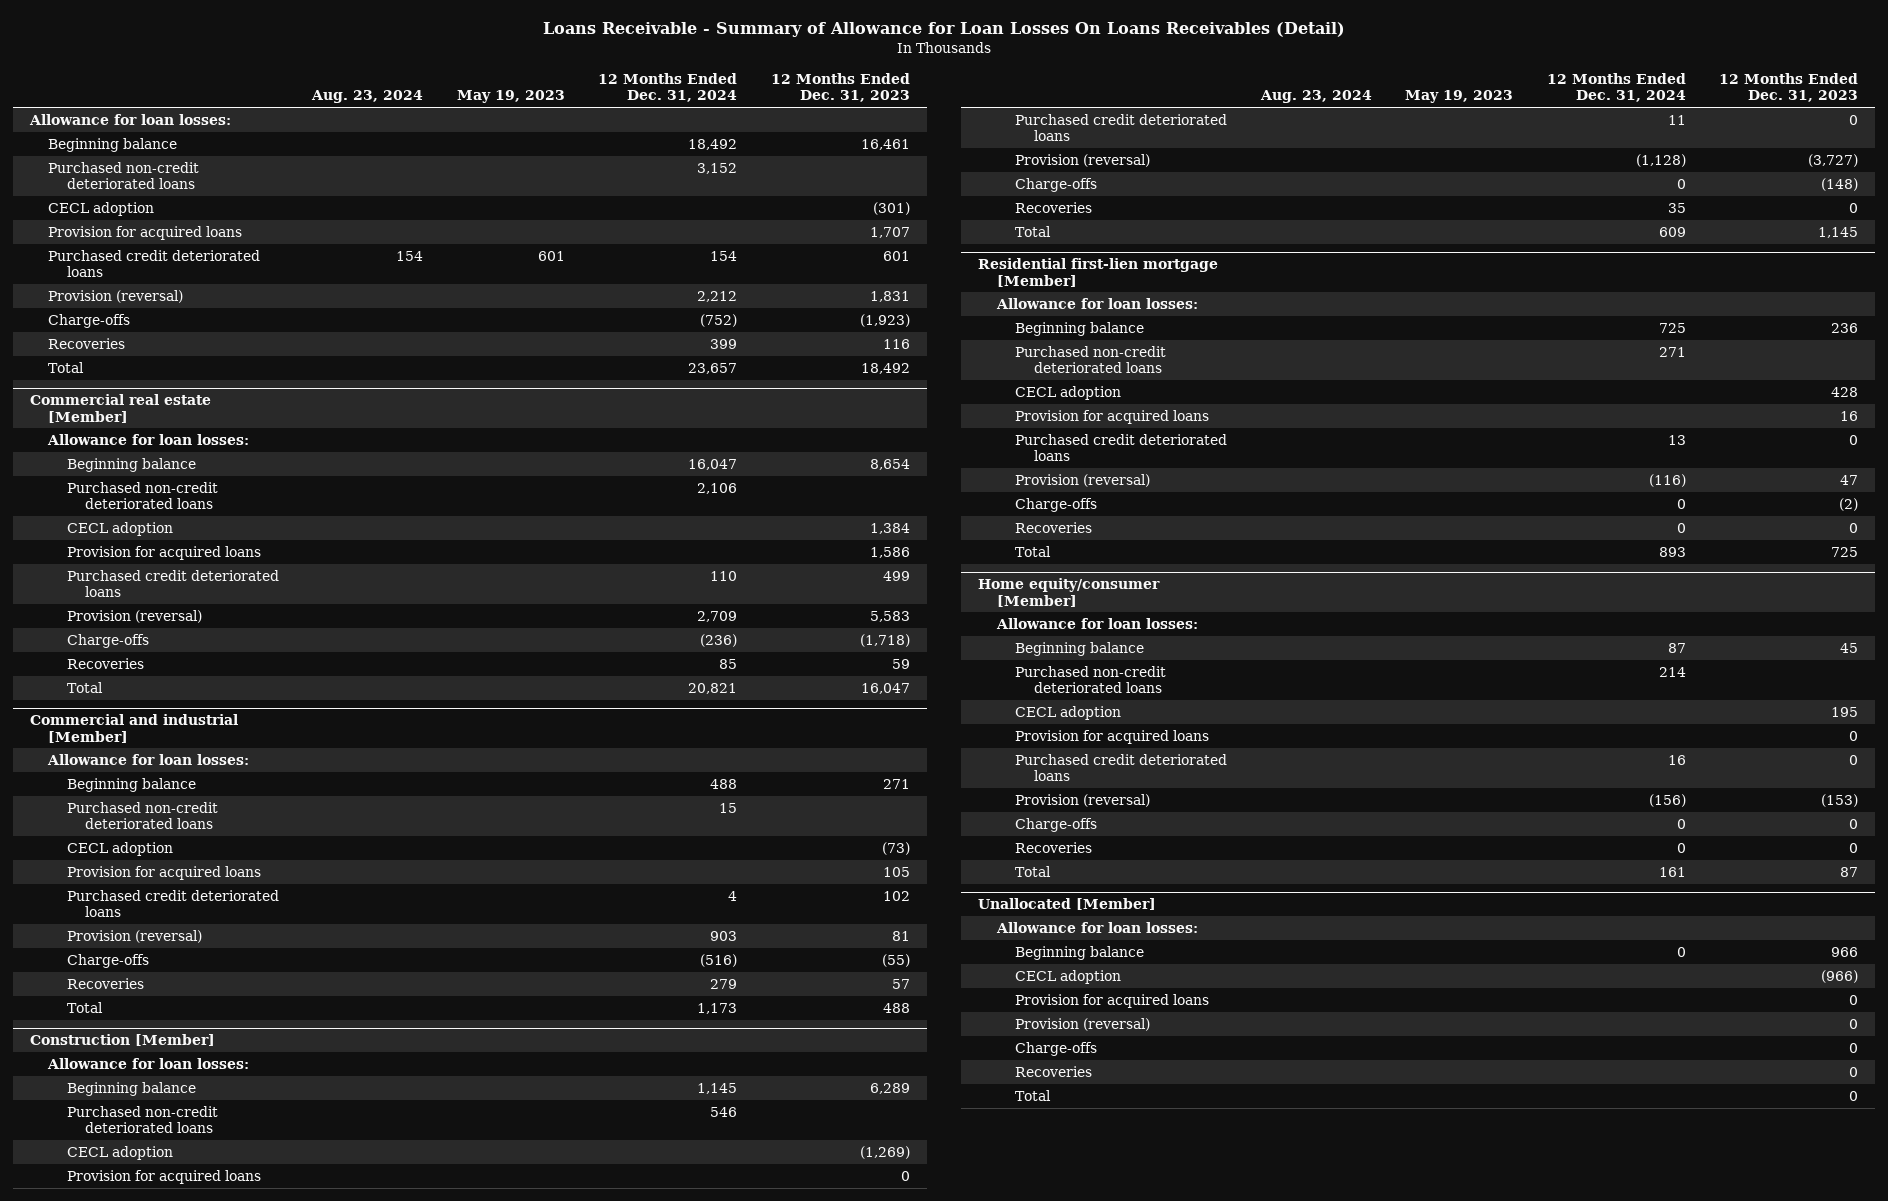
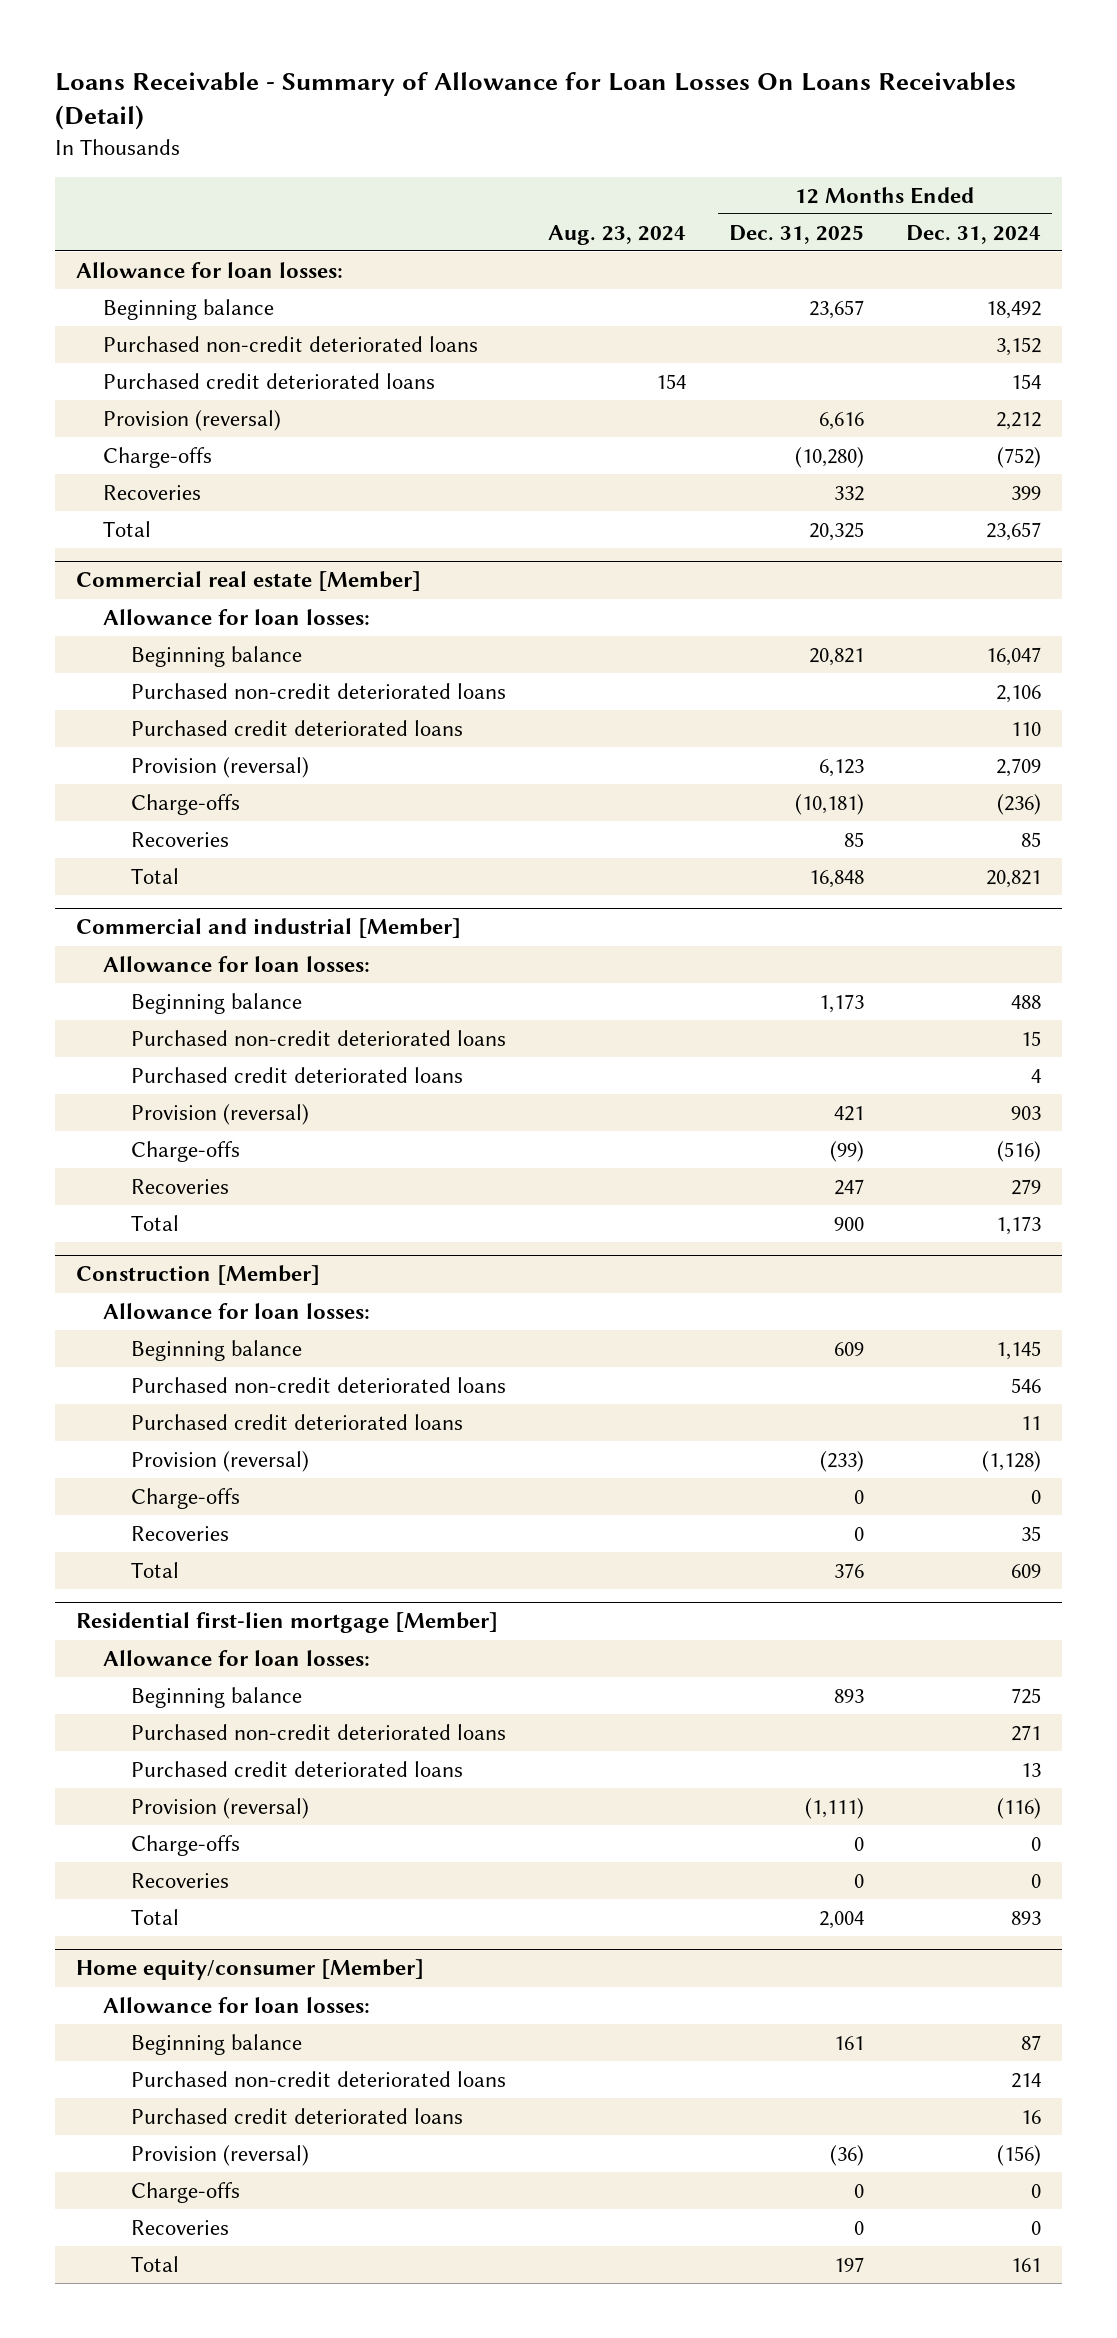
[456,90,565,104] May 19, 2023 -> none
[770,72,910,103] 12 Months Ended Dec. 31, 2023 -> none
none -> [728,224,864,244] Dec. 31, 2025
[48,201,155,216] CECL adoption -> none
[48,225,243,240] Provision for acquired loans -> none
[66,521,173,536] CECL adoption -> none
[66,545,261,560] Provision for acquired loans -> none
[66,841,173,856] CECL adoption -> none
[66,865,261,880] Provision for acquired loans -> none
[66,1145,173,1160] CECL adoption -> none
[66,1169,261,1184] Provision for acquired loans -> none
[1015,385,1122,400] CECL adoption -> none
[1015,409,1210,424] Provision for acquired loans -> none
[1015,705,1122,720] CECL adoption -> none
[1015,729,1210,744] Provision for acquired loans -> none
[978,898,1157,911] Unallocated [Member] -> none
[995,921,1198,933] Allowance for loan losses: -> none
[1015,945,1145,960] Beginning balance -> none
[1015,969,1122,984] CECL adoption -> none
[1015,993,1210,1008] Provision for acquired loans -> none
[1015,1017,1151,1031] Provision (reversal) -> none
[1015,1041,1098,1056] Charge-offs -> none
[1015,1065,1093,1077] Recoveries -> none
[1015,1089,1052,1101] Total -> none

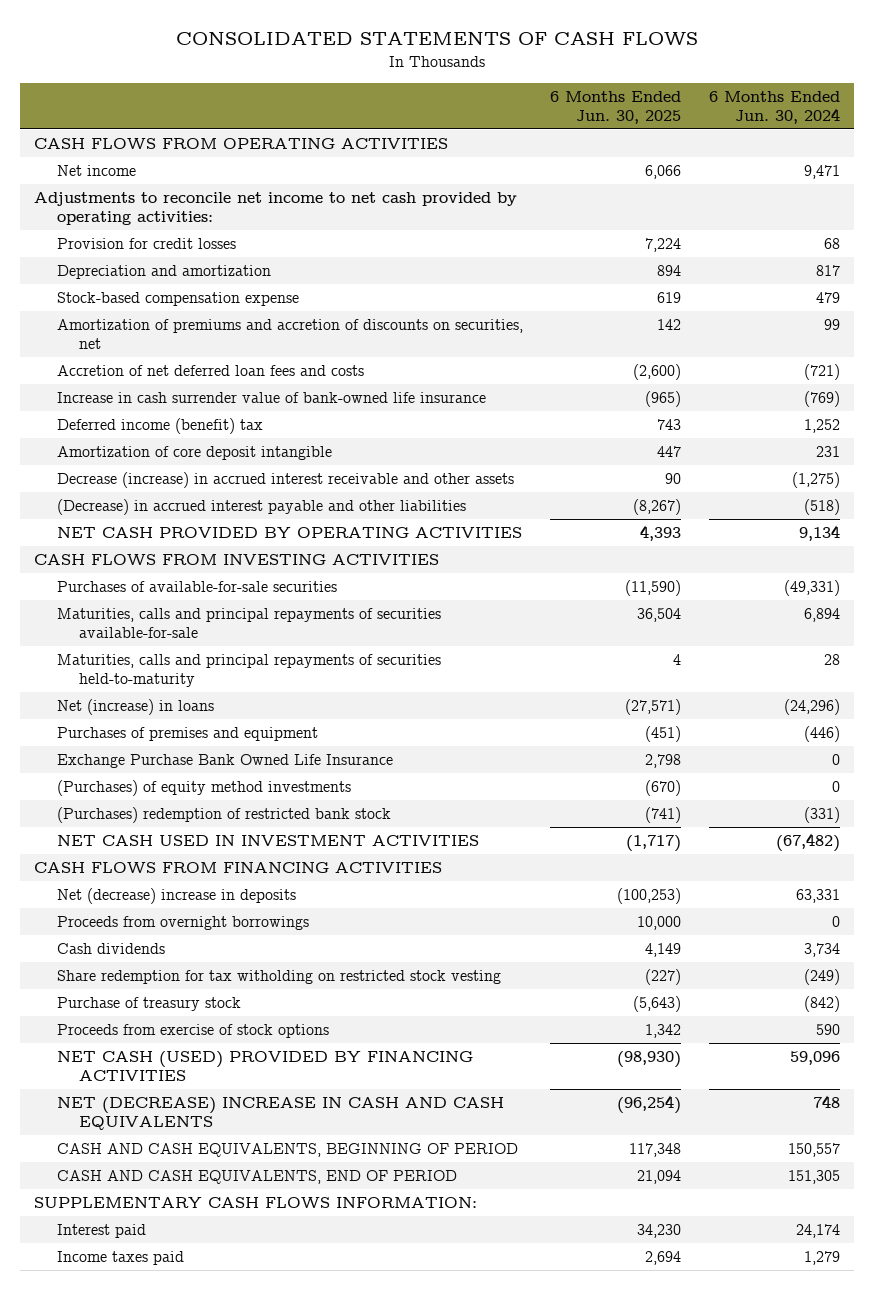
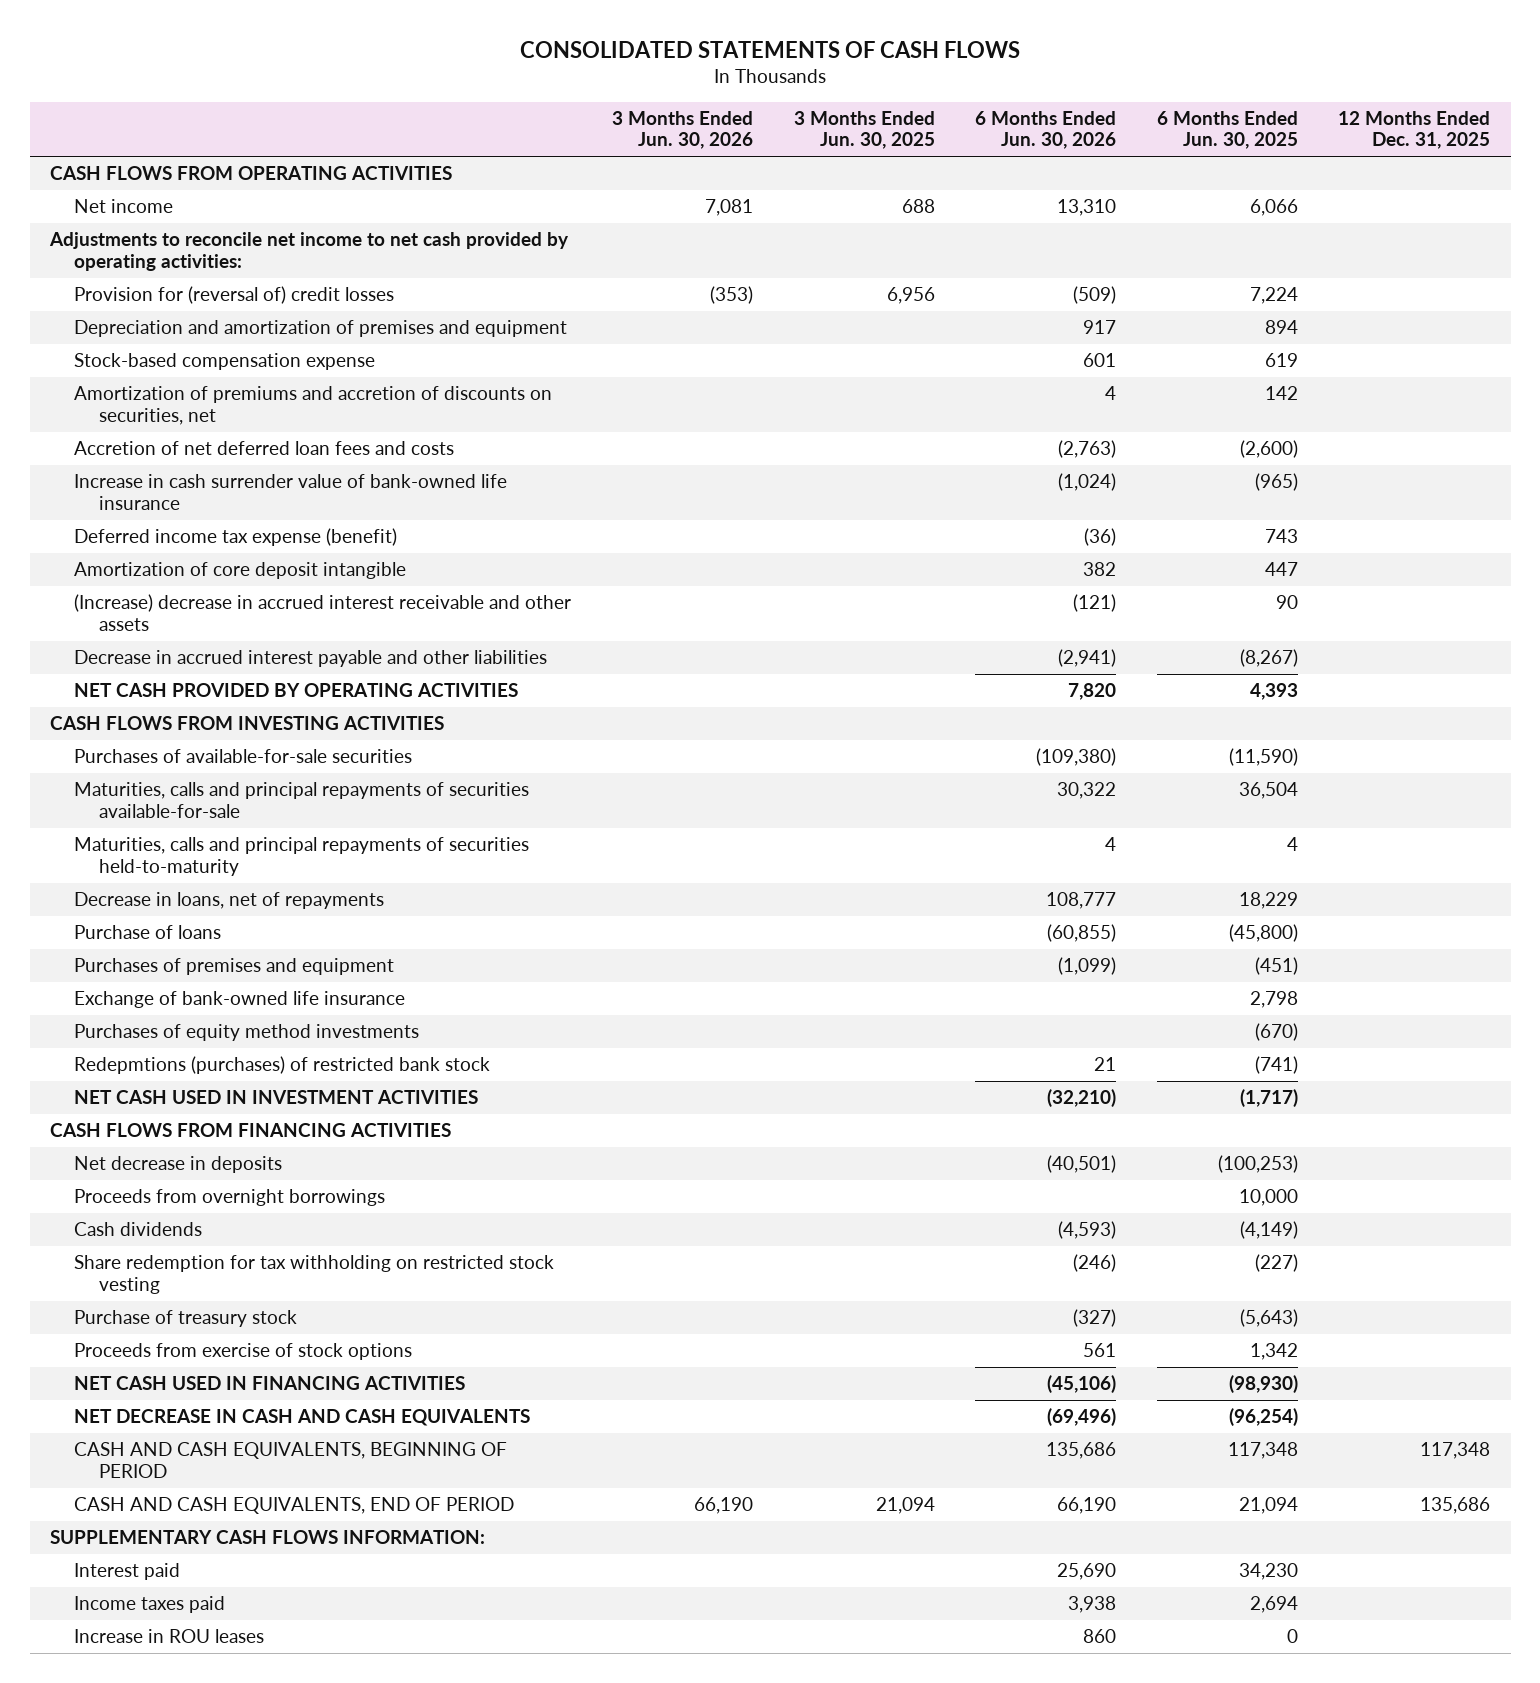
[708,90,840,124] 6 Months Ended Jun. 30, 2024 -> none
none -> [611,110,753,150] 3 Months Ended Jun. 30, 2026
none -> [793,110,935,150] 3 Months Ended Jun. 30, 2025
none -> [975,110,1117,150] 6 Months Ended Jun. 30, 2026
none -> [1338,110,1491,150] 12 Months Ended Dec. 31, 2025
[56,237,236,249] Provision for credit losses -> [74,286,395,305] Provision for (reversal of) credit losses
[56,264,271,279] Depreciation and amortization -> [74,320,568,338] Depreciation and amortization of premises and equipment
[56,417,263,434] Deferred income (benefit) tax -> [74,528,398,547] Deferred income tax expense (benefit)
[56,471,514,488] Decrease (increase) in accrued interest receivable and other assets -> [74,594,572,631] (Increase) decrease in accrued interest receivable and other assets
[56,498,466,515] (Decrease) in accrued interest payable and other liabilities -> [74,650,548,668] Decrease in accrued interest payable and other liabilities
[56,698,214,715] Net (increase) in loans -> none
none -> [74,892,385,910] Decrease in loans, net of repayments
none -> [74,925,222,940] Purchase of loans
[56,753,393,768] Exchange Purchase Bank Owned Life Insurance -> [74,991,406,1009] Exchange of bank-owned life insurance
[56,779,351,796] (Purchases) of equity method investments -> [74,1024,420,1042] Purchases of equity method investments
[56,806,391,823] (Purchases) redemption of restricted bank stock -> [74,1056,491,1075] Redepmtions (purchases) of restricted bank stock
[56,887,296,904] Net (decrease) increase in deposits -> [74,1156,283,1174] Net decrease in deposits
[645,942,682,957] 4,149 -> [1239,1221,1298,1240] (4,149)
[56,969,501,984] Share redemption for tax witholding on restricted stock vesting -> [74,1255,555,1294] Share redemption for tax withholding on restricted stock vesting
[56,1050,473,1081] NET CASH (USED) PROVIDED BY FINANCING ACTIVITIES -> [74,1376,466,1391] NET CASH USED IN FINANCING ACTIVITIES
[56,1096,504,1130] NET (DECREASE) INCREASE IN CASH AND CASH EQUIVALENTS -> [74,1409,531,1427] NET DECREASE IN CASH AND CASH EQUIVALENTS
none -> [74,1629,265,1644] Increase in ROU leases

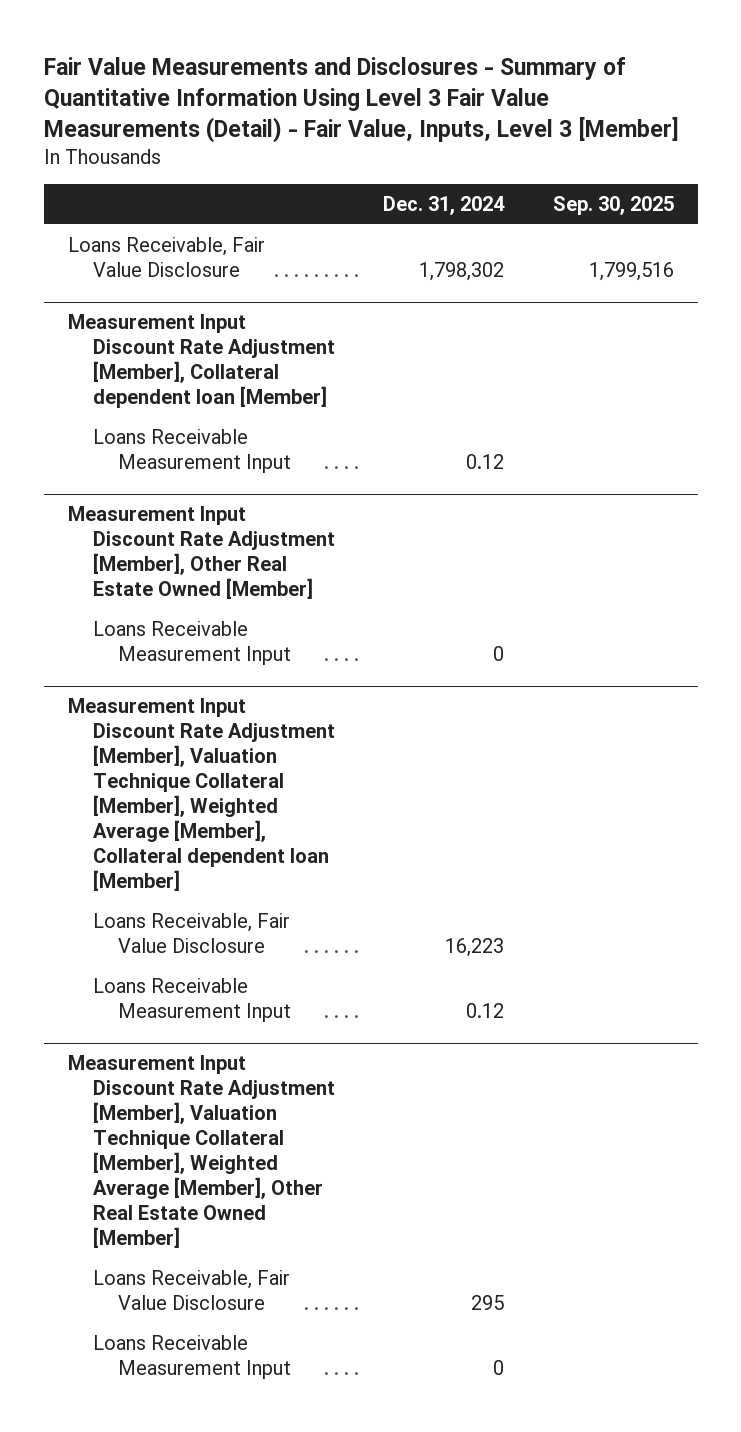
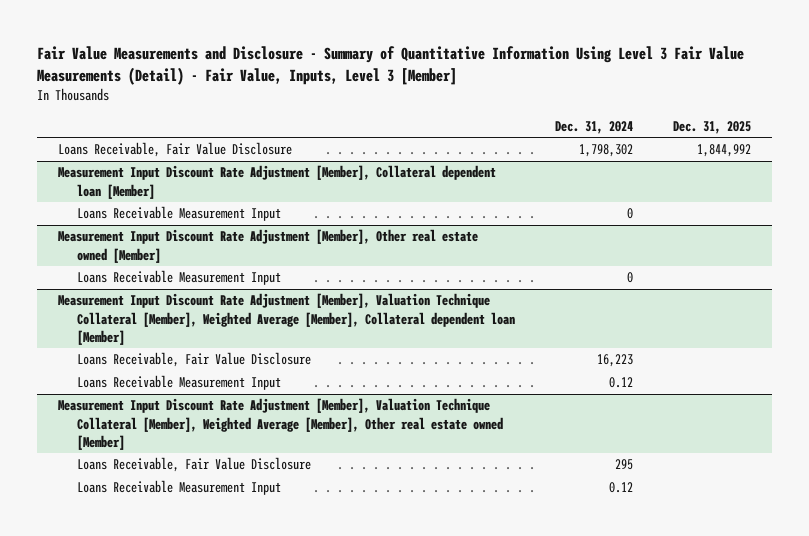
[43,56,679,144] Fair Value Measurements and Disclosures - Summary of Quantitative Information Using Level 3 Fair Value Measurements (Detail) - Fair Value, Inputs, Level 3 [Member] -> [37,46,745,86] Fair Value Measurements and Disclosure - Summary of Quantitative Information Using Level 3 Fair Value Measurements (Detail) - Fair Value, Inputs, Level 3 [Member]
[552,196,674,216] Sep. 30, 2025 -> none
none -> [673,120,752,134] Dec. 31, 2025
[92,428,292,473] Loans Receivable Measurement Input -> none
[67,506,335,600] Measurement Input Discount Rate Adjustment [Member], Other Real Estate Owned [Member] -> none
none -> [57,229,478,263] Measurement Input Discount Rate Adjustment [Member], Other real estate owned [Member]
none -> [76,270,281,286] Loans Receivable Measurement Input
[67,1055,335,1249] Measurement Input Discount Rate Adjustment [Member], Valuation Technique Collateral [Member], Weighted Average [Member], Other Real Estate Owned [Member] -> [57,398,503,450] Measurement Input Discount Rate Adjustment [Member], Valuation Technique Collateral [Member], Weighted Average [Member], Other real estate owned [Member]
[493,1359,505,1375] 0 -> [609,482,634,494] 0.12

